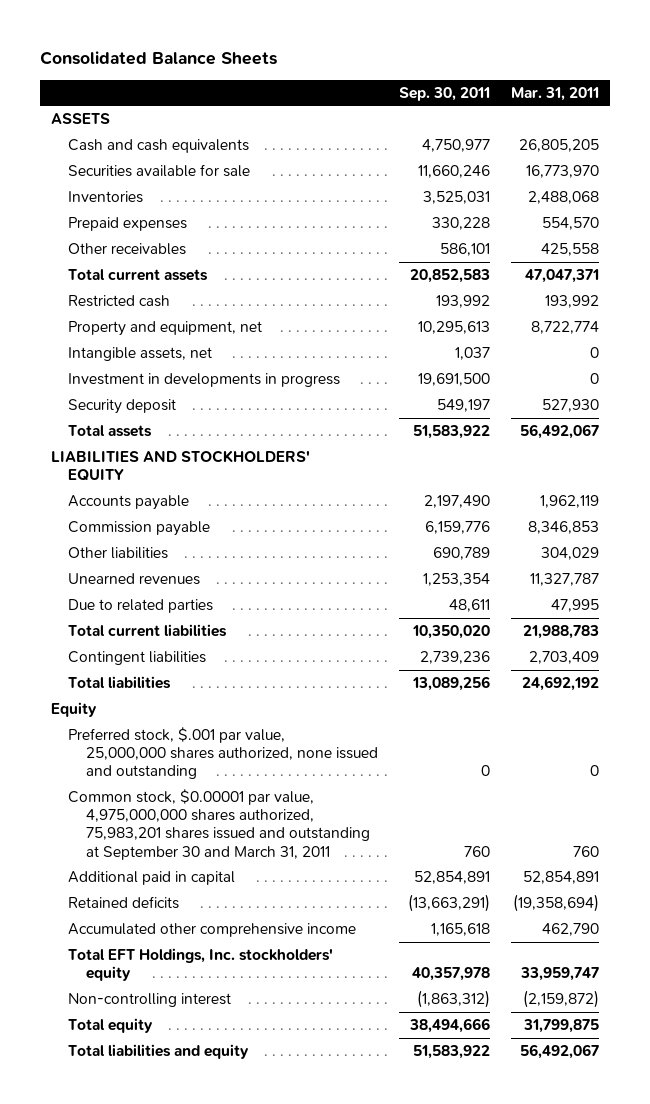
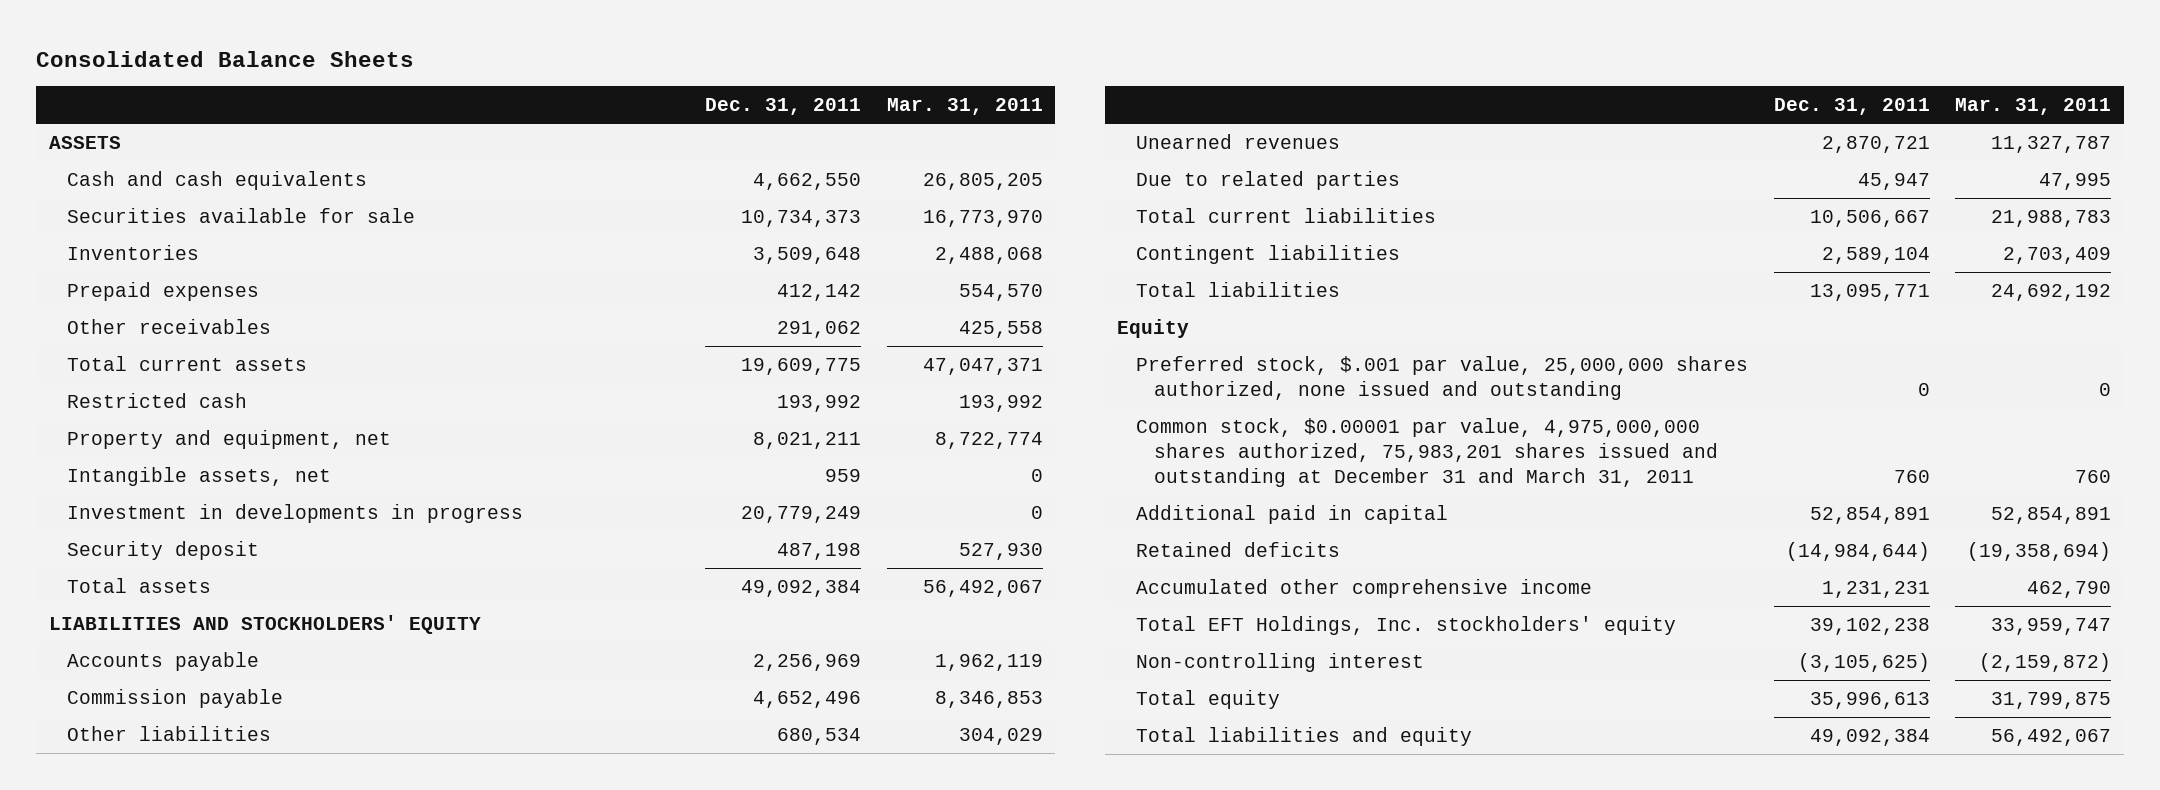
[399,86,491,101] Sep. 30, 2011 -> none
none -> [705,98,862,116] Dec. 31, 2011
[68,789,370,860] Common stock, $0.00001 par value, 4,975,000,000 shares authorized, 75,983,201 shares issued and outstanding at September 30 and March 31, 2011 -> [1135,417,1719,487] Common stock, $0.00001 par value, 4,975,000,000 shares authorized, 75,983,201 shares issued and outstanding at December 31 and March 31, 2011

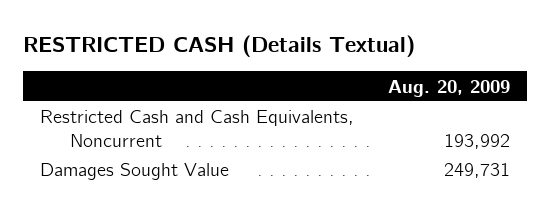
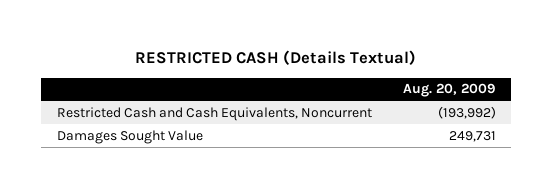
[443,133,510,149] 193,992 -> [437,105,496,119] (193,992)

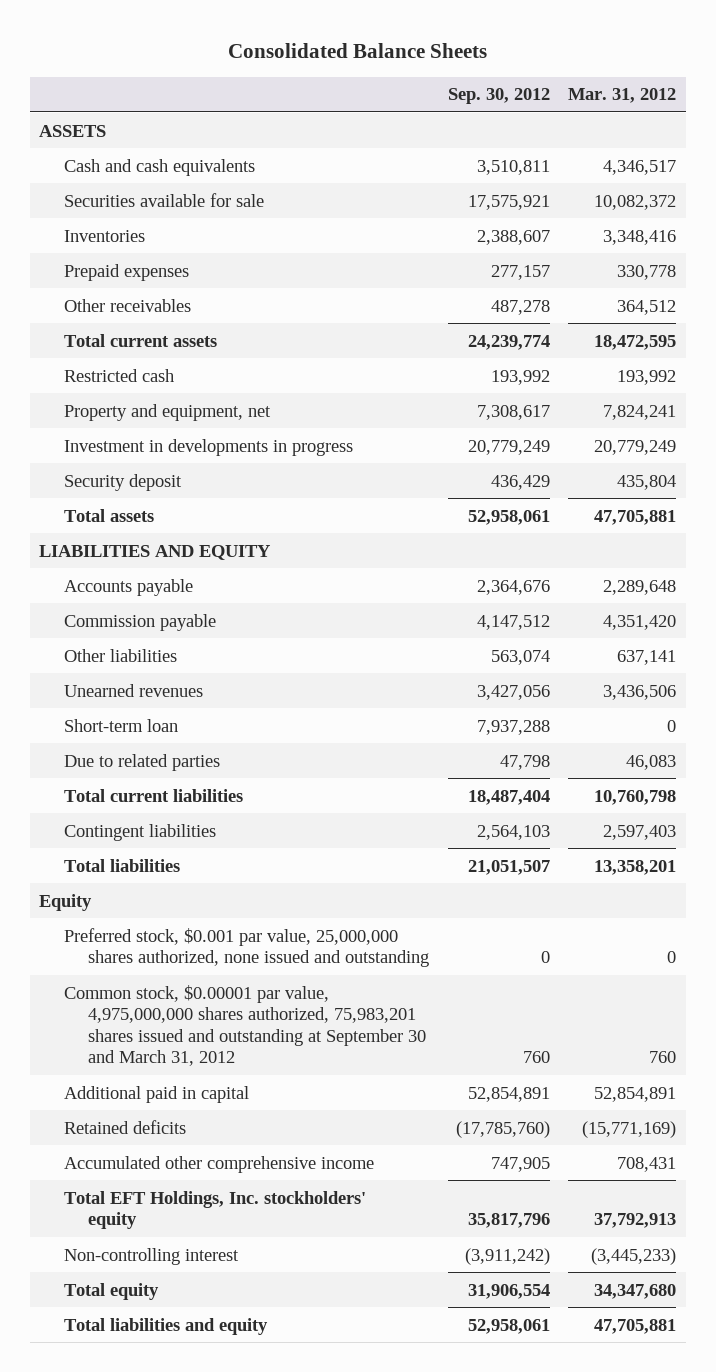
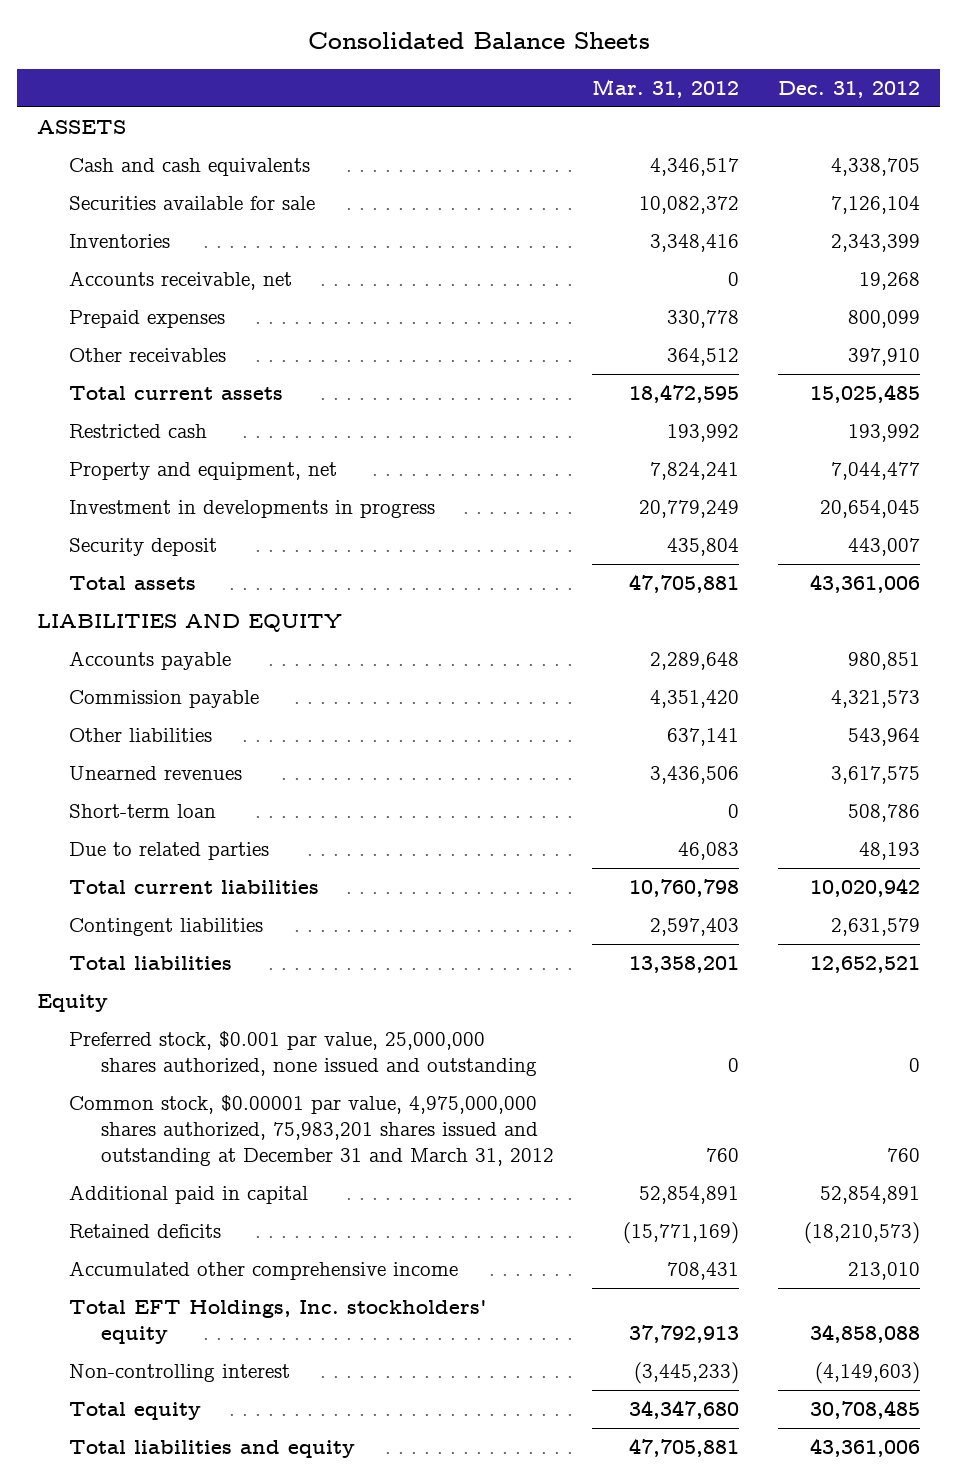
[447,88,550,105] Sep. 30, 2012 -> none
none -> [778,80,921,98] Dec. 31, 2012
none -> [68,270,292,290] Accounts receivable, net
[63,984,426,1067] Common stock, $0.00001 par value, 4,975,000,000 shares authorized, 75,983,201 shares issued and outstanding at September 30 and March 31, 2012 -> [68,1094,554,1167] Common stock, $0.00001 par value, 4,975,000,000 shares authorized, 75,983,201 shares issued and outstanding at December 31 and March 31, 2012

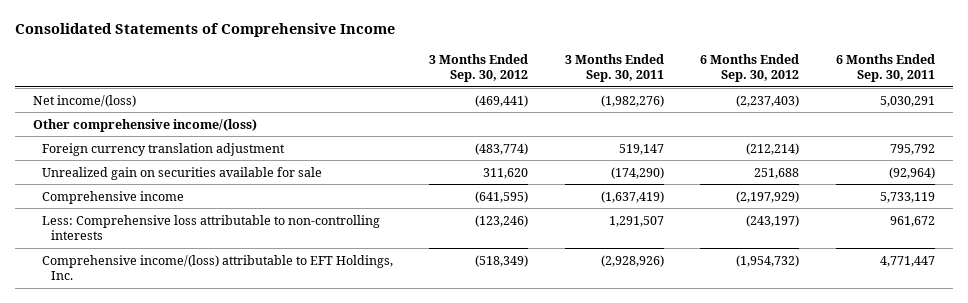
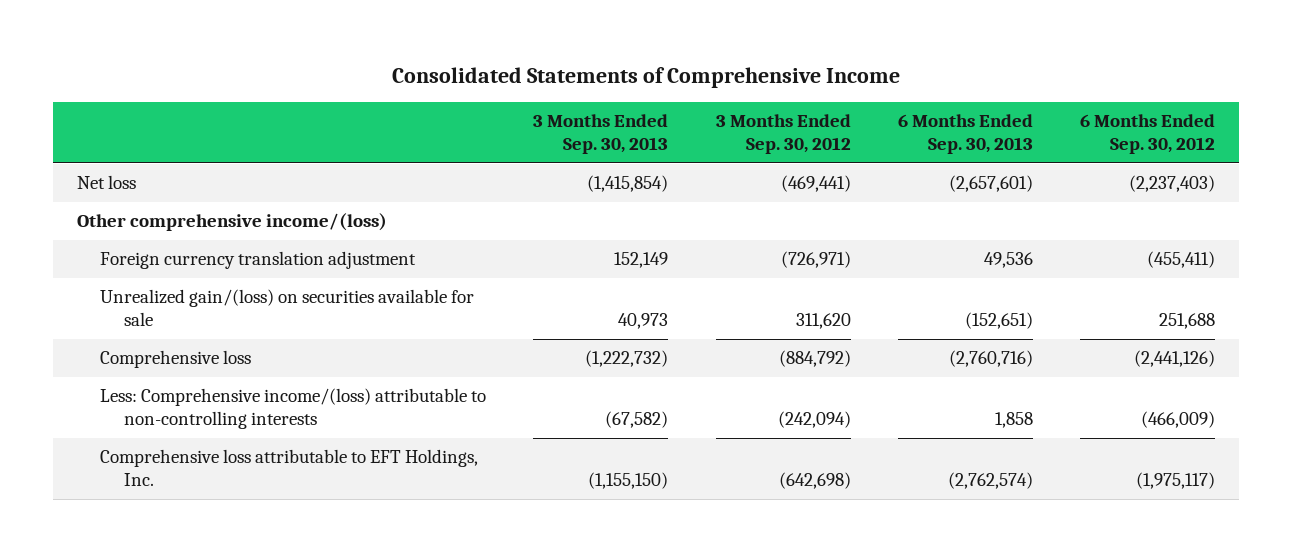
[564,53,664,83] 3 Months Ended Sep. 30, 2011 -> none
[835,53,935,83] 6 Months Ended Sep. 30, 2011 -> none
none -> [533,114,669,155] 3 Months Ended Sep. 30, 2013
none -> [898,114,1034,155] 6 Months Ended Sep. 30, 2013
[33,94,137,107] Net income/(loss) -> [76,175,136,190] Net loss
[475,142,529,155] (483,774) -> [780,251,851,269] (726,971)
[746,142,800,155] (212,214) -> [1147,251,1216,269] (455,411)
[41,166,322,180] Unrealized gain on securities available for sale -> [100,289,475,327] Unrealized gain/(loss) on securities available for sale
[41,190,184,204] Comprehensive income -> [100,350,252,369] Comprehensive loss
[475,190,529,203] (641,595) -> [778,350,851,368] (884,792)
[736,190,800,203] (2,197,929) -> [1134,350,1216,368] (2,441,126)
[41,214,380,241] Less: Comprehensive loss attributable to non-controlling interests -> [100,388,487,430] Less: Comprehensive income/(loss) attributable to non-controlling interests
[475,214,529,227] (123,246) -> [777,411,851,429] (242,094)
[746,214,800,227] (243,197) -> [1141,411,1216,429] (466,009)
[41,254,393,281] Comprehensive income/(loss) attributable to EFT Holdings, Inc. -> [100,449,479,487] Comprehensive loss attributable to EFT Holdings, Inc.
[475,254,529,267] (518,349) -> [778,472,851,490] (642,698)
[736,254,800,267] (1,954,732) -> [1136,472,1216,490] (1,975,117)

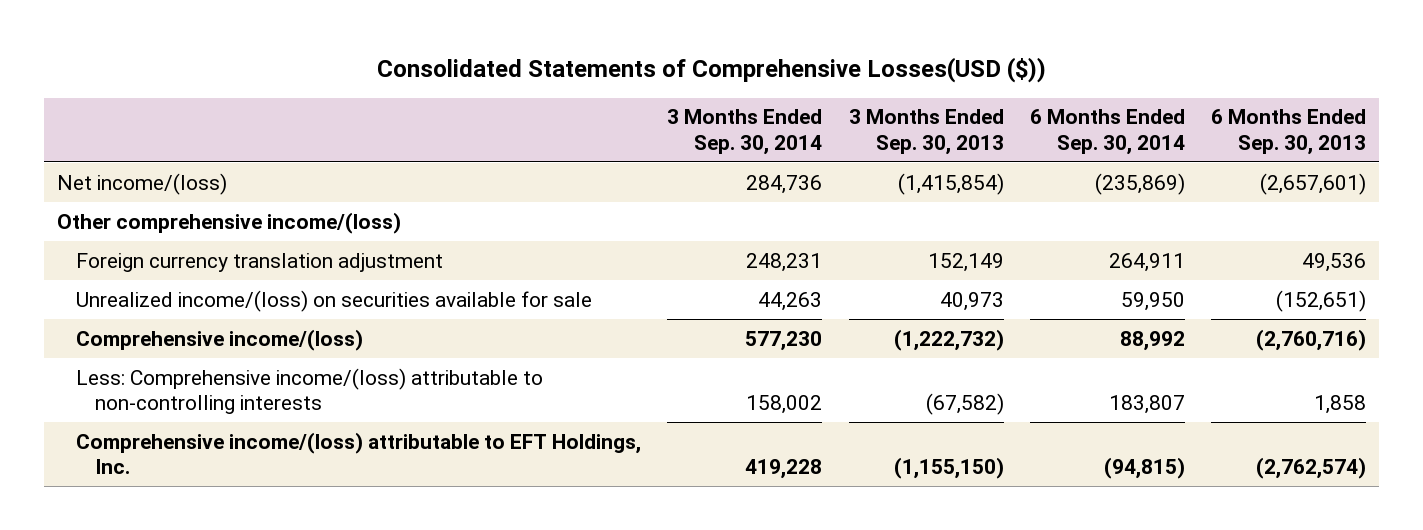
[392,66,901,88] Consolidated Statements of Comprehensive Income -> [376,56,1046,83] Consolidated Statements of Comprehensive Losses(USD ($))
[715,114,851,155] 3 Months Ended Sep. 30, 2012 -> none
[1080,114,1216,155] 6 Months Ended Sep. 30, 2012 -> none
none -> [667,109,823,155] 3 Months Ended Sep. 30, 2014
none -> [1029,109,1185,155] 6 Months Ended Sep. 30, 2014
[76,175,136,190] Net loss -> [57,172,228,195] Net income/(loss)
[100,289,475,327] Unrealized gain/(loss) on securities available for sale -> [75,289,592,312] Unrealized income/(loss) on securities available for sale
[100,350,252,369] Comprehensive loss -> [75,328,363,351] Comprehensive income/(loss)
[100,449,479,487] Comprehensive loss attributable to EFT Holdings, Inc. -> [75,431,641,475] Comprehensive income/(loss) attributable to EFT Holdings, Inc.

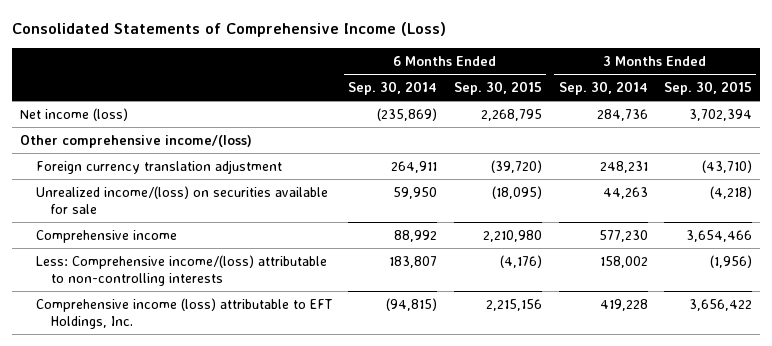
[376,56,1046,83] Consolidated Statements of Comprehensive Losses(USD ($)) -> [11,21,446,37] Consolidated Statements of Comprehensive Income (Loss)
[848,109,1004,155] 3 Months Ended Sep. 30, 2013 -> none
[1211,109,1367,155] 6 Months Ended Sep. 30, 2013 -> none
none -> [453,80,542,95] Sep. 30, 2015
none -> [664,80,753,95] Sep. 30, 2015
[57,172,228,195] Net income/(loss) -> [20,107,129,121] Net income (loss)
[75,328,363,351] Comprehensive income/(loss) -> [35,229,177,243] Comprehensive income
[75,431,641,475] Comprehensive income/(loss) attributable to EFT Holdings, Inc. -> [35,297,332,329] Comprehensive income (loss) attributable to EFT Holdings, Inc.

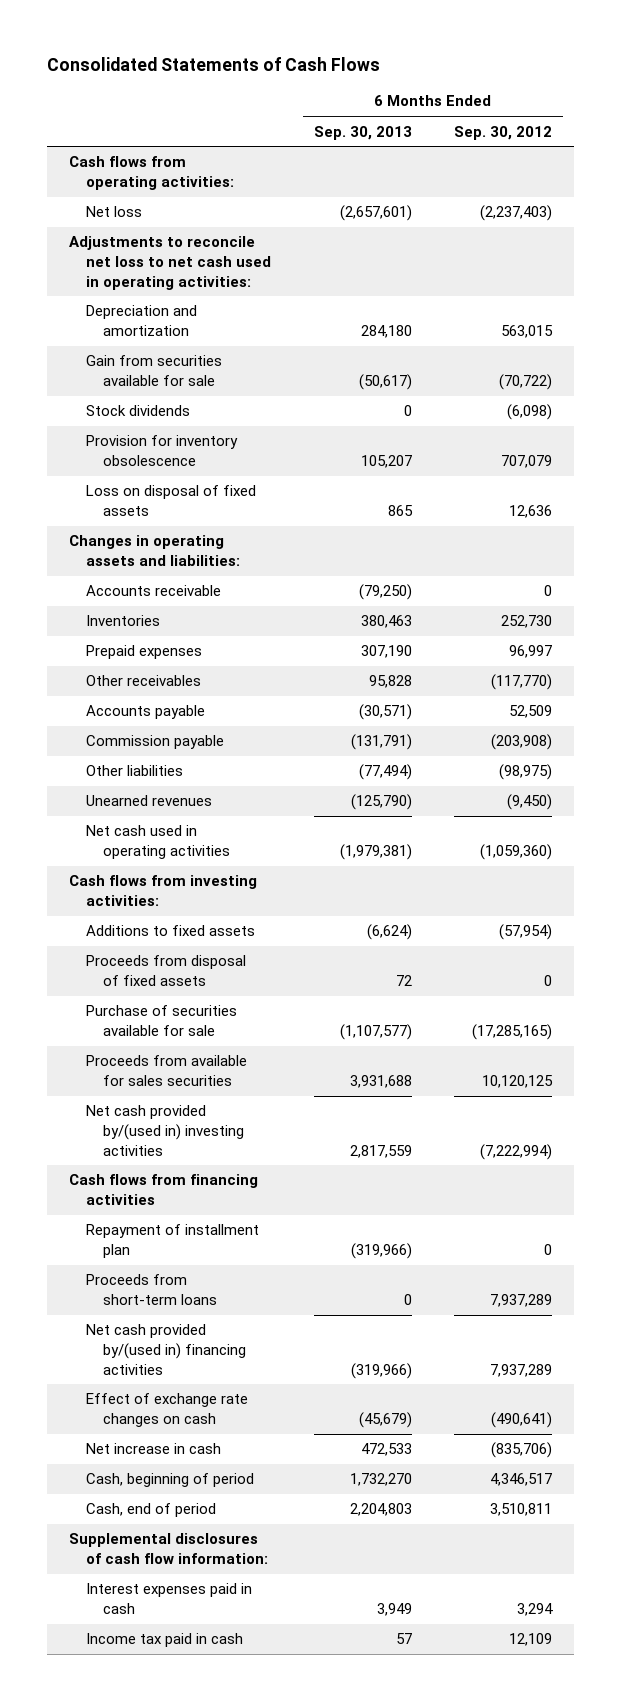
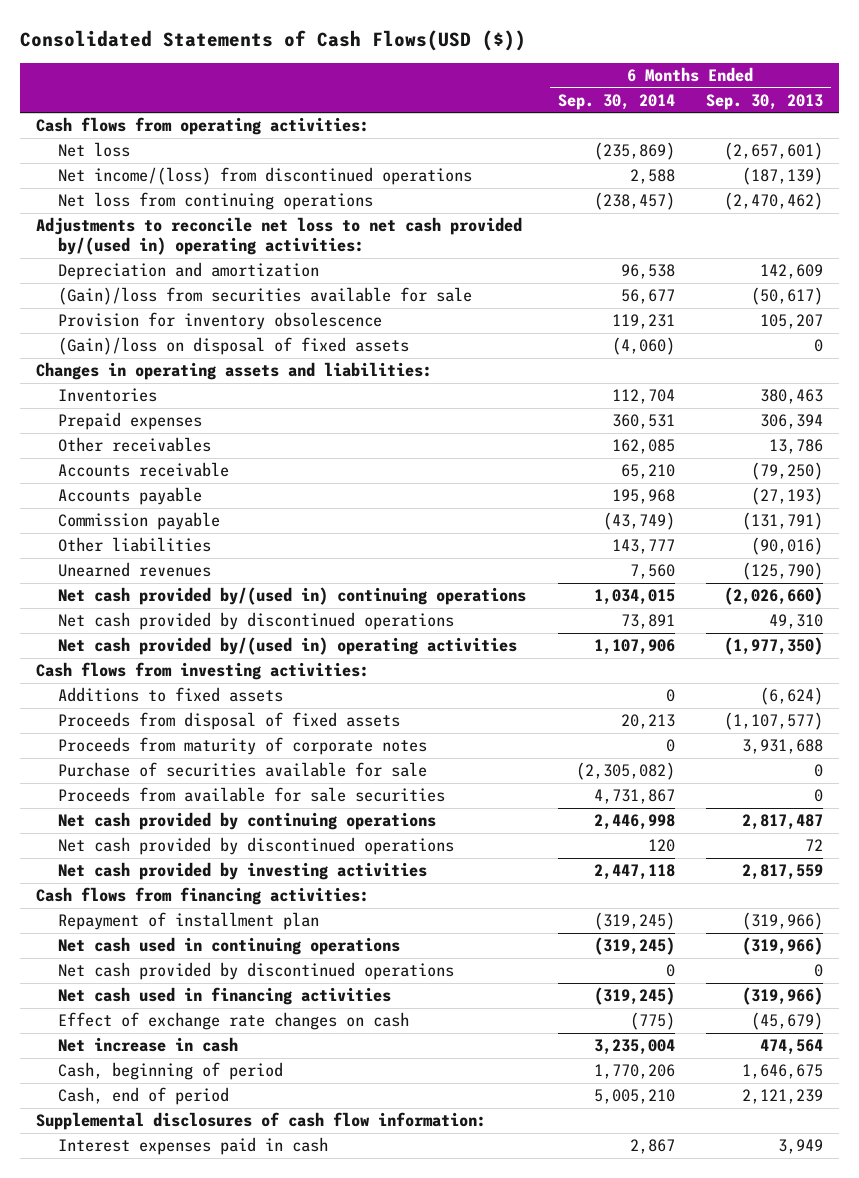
[47,56,381,71] Consolidated Statements of Cash Flows -> [20,30,527,52] Consolidated Statements of Cash Flows(USD ($))
[454,125,553,140] Sep. 30, 2012 -> none
none -> [557,93,675,110] Sep. 30, 2014
[85,405,190,417] Stock dividends -> none
none -> [57,167,472,186] Net income/(loss) from discontinued operations
none -> [57,192,373,211] Net loss from continuing operations
[68,236,271,290] Adjustments to reconcile net loss to net cash used in operating activities: -> [36,217,523,256] Adjustments to reconcile net loss to net cash provided by/(used in) operating activities:
[360,325,412,339] 284,180 -> [760,264,824,280] 142,609
[85,355,222,387] Gain from securities available for sale -> [57,287,472,306] (Gain)/loss from securities available for sale
[85,485,256,517] Loss on disposal of fixed assets -> [57,337,409,356] (Gain)/loss on disposal of fixed assets
[387,505,413,517] 865 -> [814,339,824,353] 0
[360,645,412,659] 307,190 -> [760,414,824,430] 306,394
[368,675,412,689] 95,828 -> [769,439,824,455] 13,786
[85,585,221,597] Accounts receivable -> [57,462,229,478] Accounts receivable
[358,704,412,721] (30,571) -> [751,487,824,506] (27,193)
[358,764,412,781] (77,494) -> [751,537,824,556] (90,016)
none -> [57,587,526,606] Net cash provided by/(used in) continuing operations
none -> [57,612,454,631] Net cash provided by discontinued operations
[85,825,231,860] Net cash used in operating activities -> [57,637,517,656] Net cash provided by/(used in) operating activities
[339,844,412,861] (1,979,381) -> [724,637,824,656] (1,977,350)
[395,975,412,987] 72 -> [724,712,824,731] (1,107,577)
none -> [57,737,427,756] Proceeds from maturity of corporate notes
[339,1024,412,1041] (1,107,577) -> [814,764,824,778] 0
[85,1055,247,1087] Proceeds from available for sales securities -> [57,787,445,803] Proceeds from available for sale securities
[349,1075,412,1089] 3,931,688 -> [814,789,824,803] 0
none -> [57,812,436,831] Net cash provided by continuing operations
none -> [57,837,454,856] Net cash provided by discontinued operations
[85,1105,245,1156] Net cash provided by/(used in) investing activities -> [57,862,427,881] Net cash provided by investing activities
[68,1174,258,1206] Cash flows from financing activities -> [36,887,370,906] Cash flows from financing activities:
[85,1274,218,1306] Proceeds from short-term loans -> none
none -> [57,937,400,956] Net cash used in continuing operations
none -> [57,962,454,981] Net cash provided by discontinued operations
[85,1324,247,1375] Net cash provided by/(used in) financing activities -> [57,987,391,1006] Net cash used in financing activities
[360,1443,412,1457] 472,533 -> [760,1039,824,1056] 474,564
[349,1473,412,1487] 1,732,270 -> [742,1064,824,1080] 1,646,675
[349,1503,412,1517] 2,204,803 -> [742,1089,824,1105] 2,121,239
[85,1633,243,1648] Income tax paid in cash -> none

